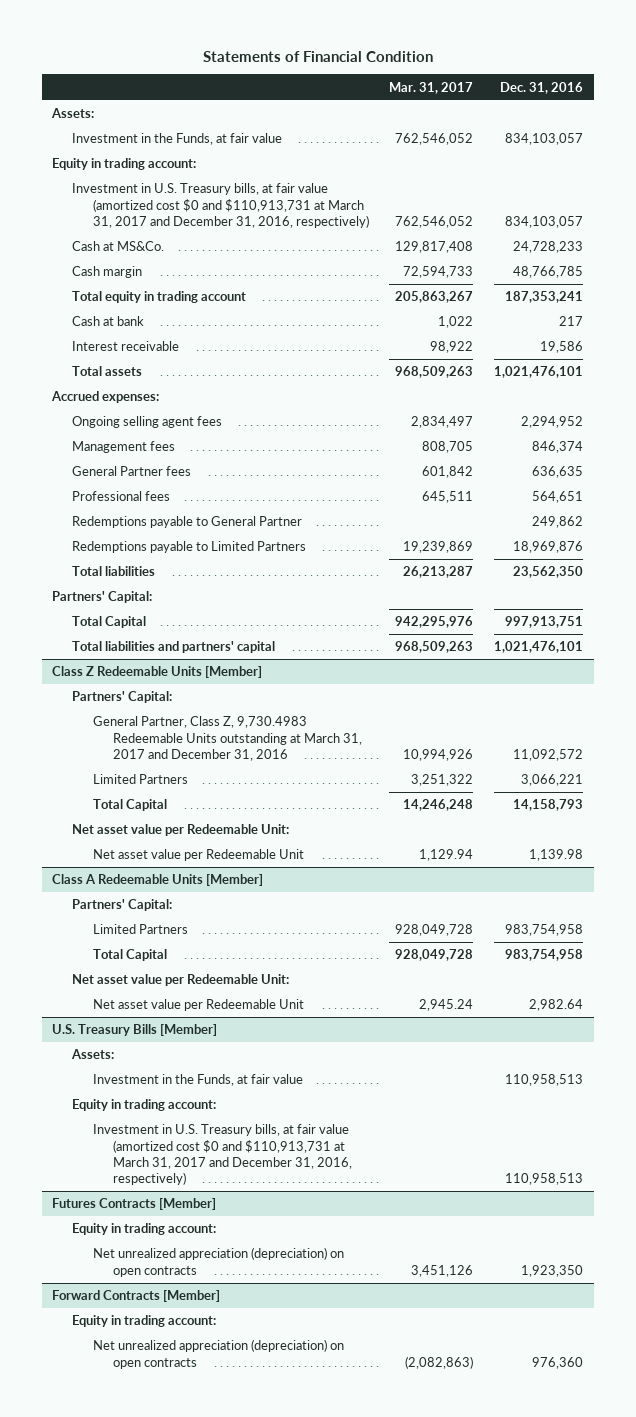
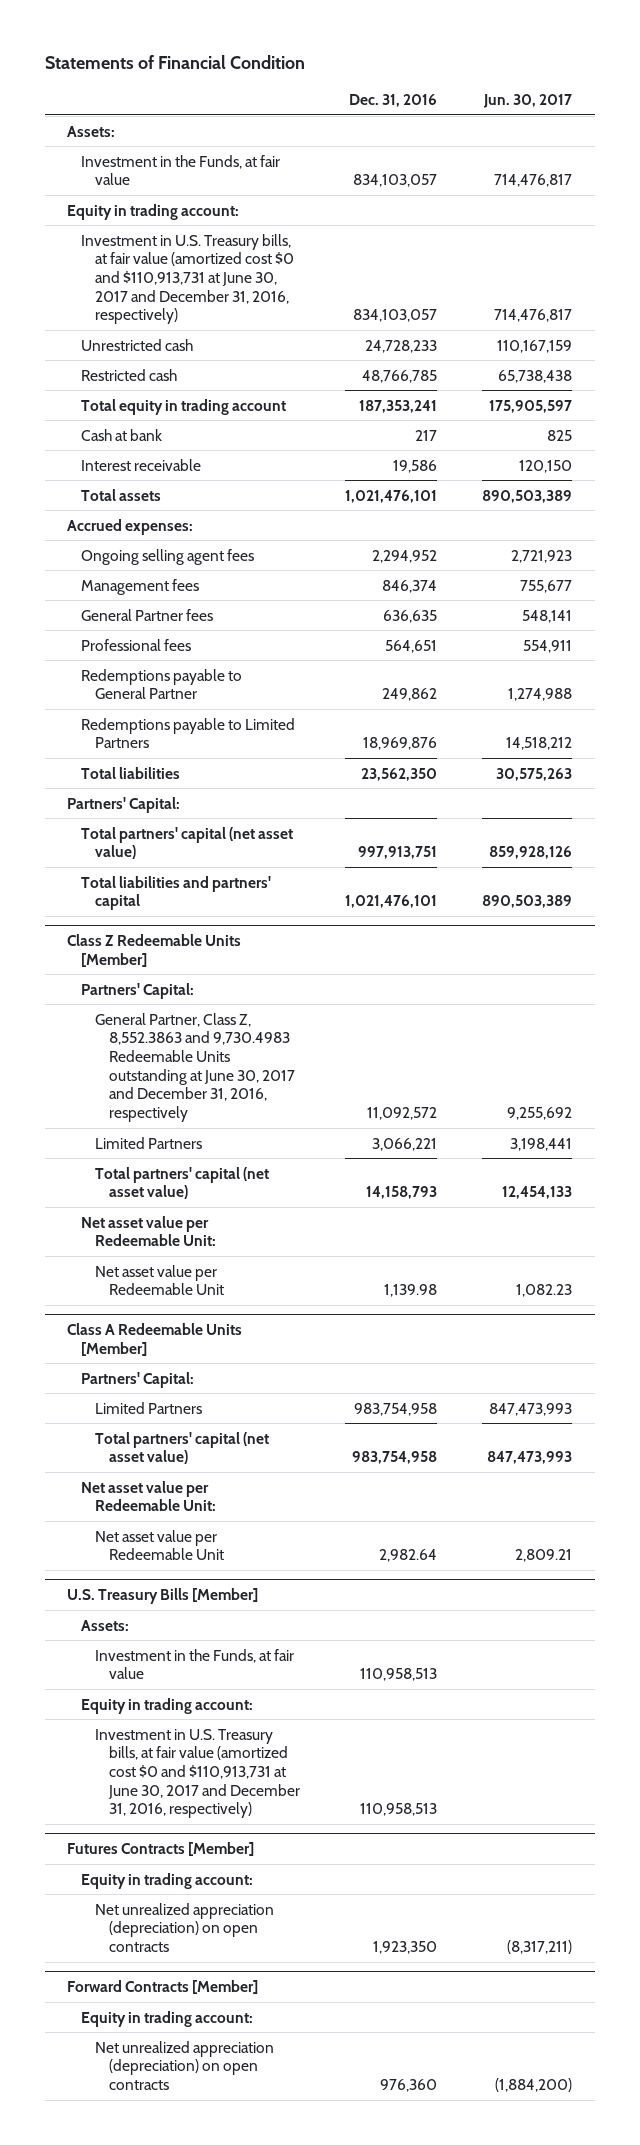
[389,81,474,94] Mar. 31, 2017 -> none
none -> [483,94,573,109] Jun. 30, 2017
[72,183,369,228] Investment in U.S. Treasury bills, at fair value (amortized cost $0 and $110,913,731 at March 31, 2017 and December 31, 2016, respectively) -> [81,233,294,325] Investment in U.S. Treasury bills, at fair value (amortized cost $0 and $110,913,731 at June 30, 2017 and December 31, 2016, respectively)
[72,241,165,252] Cash at MS&Co. -> [81,338,194,351] Unrestricted cash
[72,266,143,279] Cash margin -> [81,368,178,381] Restricted cash
[72,616,147,629] Total Capital -> [81,826,294,860] Total partners' capital (net asset value)
[92,716,362,761] General Partner, Class Z, 9,730.4983 Redeemable Units outstanding at March 31, 2017 and December 31, 2016 -> [94,1012,295,1122] General Partner, Class Z, 8,552.3863 and 9,730.4983 Redeemable Units outstanding at June 30, 2017 and December 31, 2016, respectively
[92,799,167,812] Total Capital -> [94,1166,269,1200] Total partners' capital (net asset value)
[92,949,167,962] Total Capital -> [94,1431,269,1465] Total partners' capital (net asset value)
[92,1124,352,1186] Investment in U.S. Treasury bills, at fair value (amortized cost $0 and $110,913,731 at March 31, 2017 and December 31, 2016, respectively) -> [94,1728,300,1819] Investment in U.S. Treasury bills, at fair value (amortized cost $0 and $110,913,731 at June 30, 2017 and December 31, 2016, respectively)

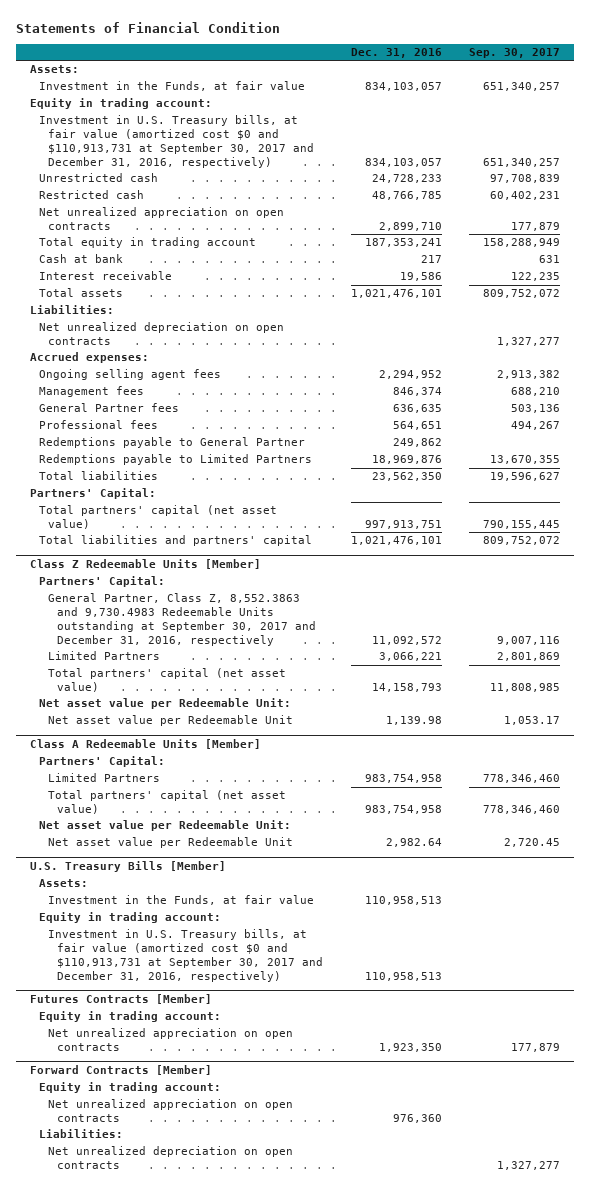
[483,94,573,109] Jun. 30, 2017 -> none
none -> [469,48,561,59] Sep. 30, 2017
[81,233,294,325] Investment in U.S. Treasury bills, at fair value (amortized cost $0 and $110,913,731 at June 30, 2017 and December 31, 2016, respectively) -> [38,115,314,168] Investment in U.S. Treasury bills, at fair value (amortized cost $0 and $110,913,731 at September 30, 2017 and December 31, 2016, respectively)
none -> [38,207,284,231] Net unrealized appreciation on open contracts
none -> [29,305,114,315] Liabilities:
none -> [38,322,284,346] Net unrealized depreciation on open contracts
[94,1012,295,1122] General Partner, Class Z, 8,552.3863 and 9,730.4983 Redeemable Units outstanding at June 30, 2017 and December 31, 2016, respectively -> [47,593,317,646] General Partner, Class Z, 8,552.3863 and 9,730.4983 Redeemable Units outstanding at September 30, 2017 and December 31, 2016, respectively
[94,1728,300,1819] Investment in U.S. Treasury bills, at fair value (amortized cost $0 and $110,913,731 at June 30, 2017 and December 31, 2016, respectively) -> [47,929,324,982] Investment in U.S. Treasury bills, at fair value (amortized cost $0 and $110,913,731 at September 30, 2017 and December 31, 2016, respectively)
[94,1902,274,1952] Net unrealized appreciation (depreciation) on open contracts -> [47,1028,293,1052] Net unrealized appreciation on open contracts
[94,2040,274,2090] Net unrealized appreciation (depreciation) on open contracts -> [47,1099,293,1123] Net unrealized appreciation on open contracts
none -> [38,1129,123,1139] Liabilities:
none -> [47,1146,293,1170] Net unrealized depreciation on open contracts

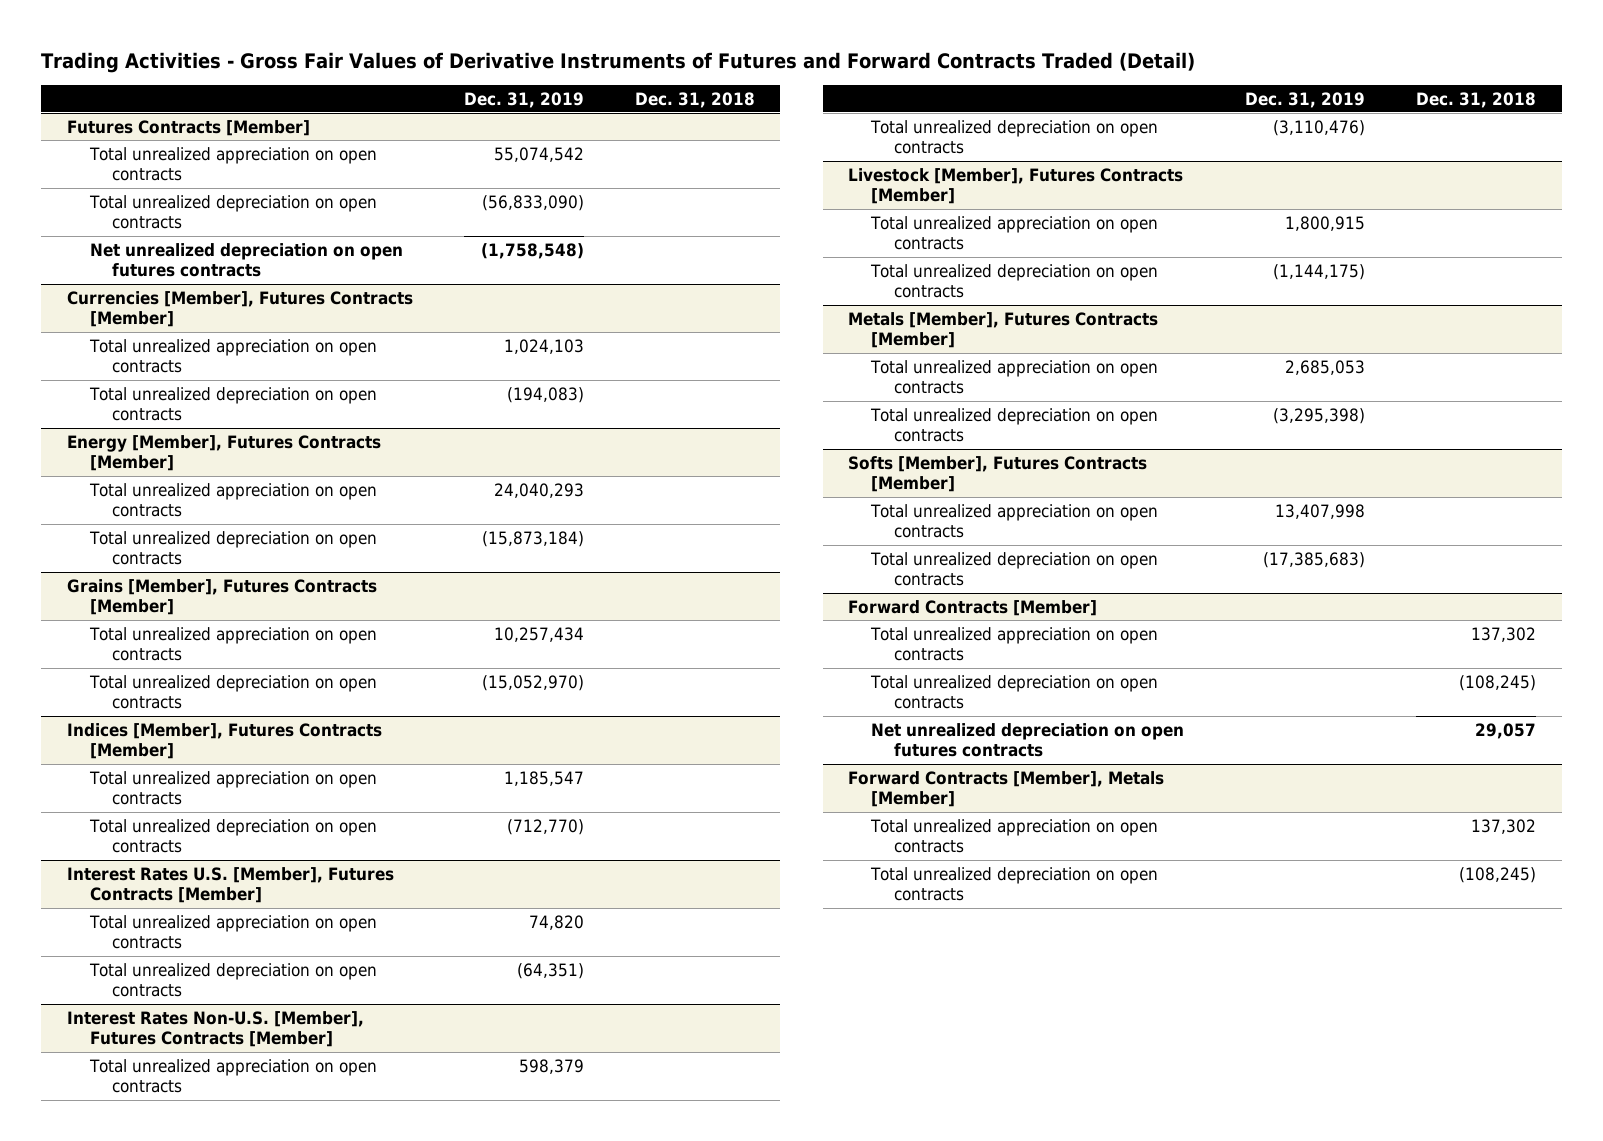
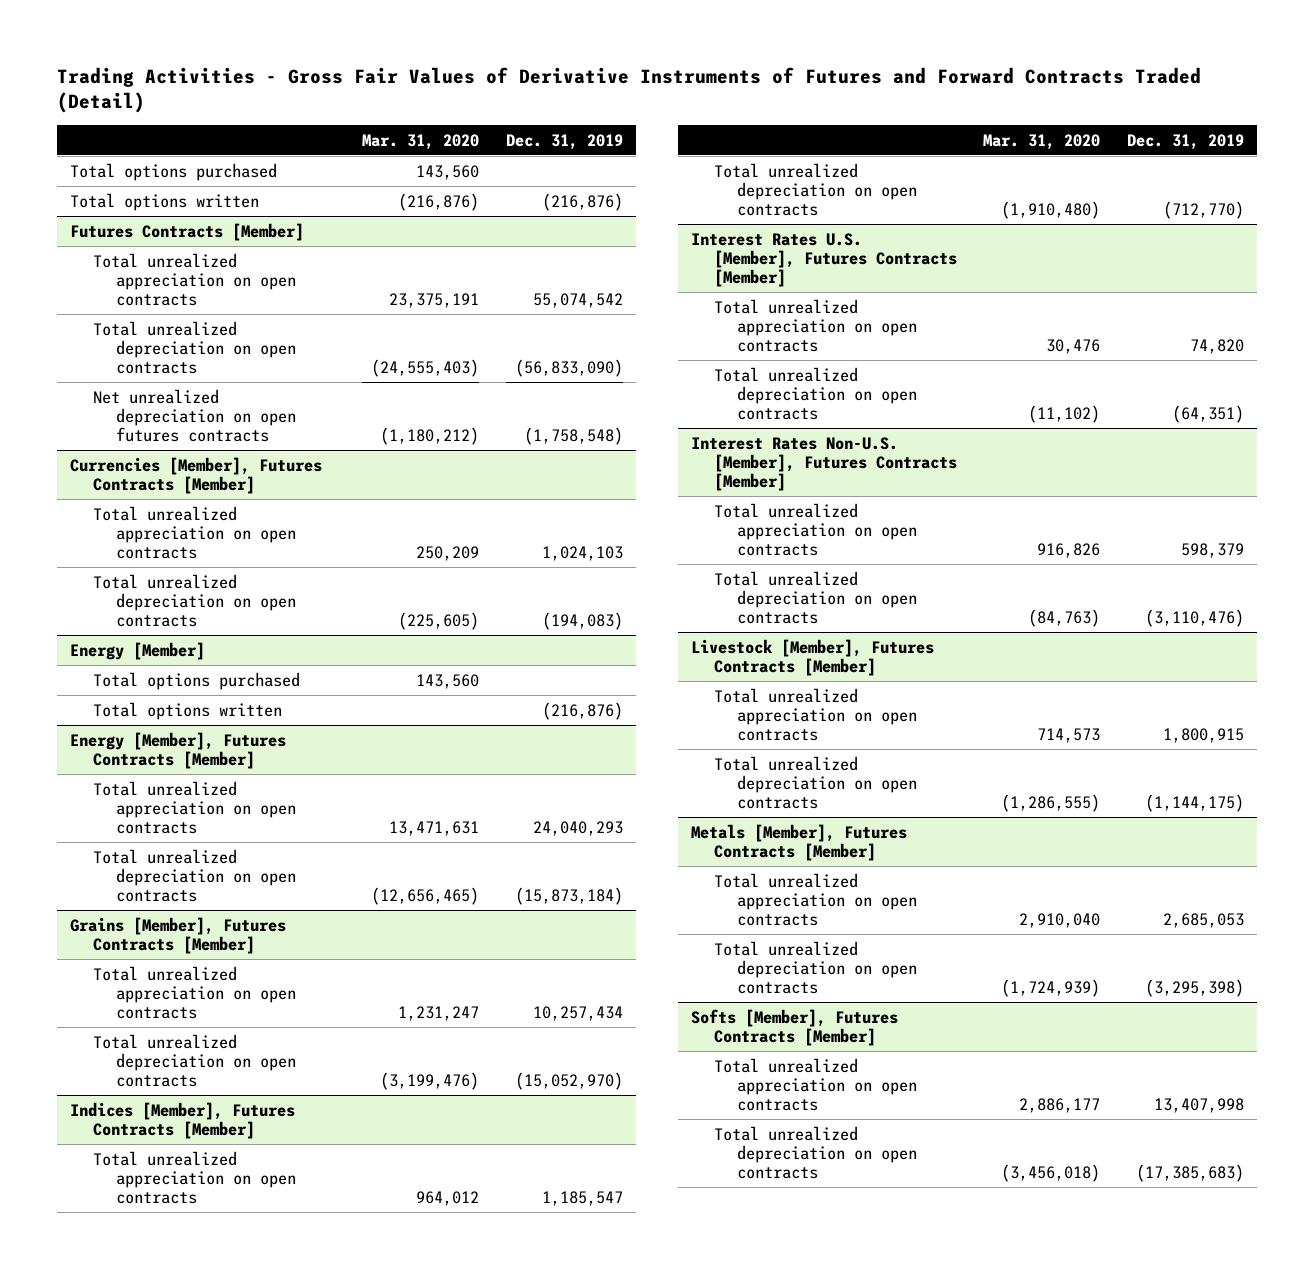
[634,91,755,108] Dec. 31, 2018 -> none
none -> [362,133,480,150] Mar. 31, 2020
none -> [70,162,278,181] Total options purchased
none -> [70,192,260,211] Total options written
none -> [70,641,206,660] Energy [Member]
none -> [93,671,301,690] Total options purchased
none -> [93,701,283,720] Total options written
[848,599,1098,616] Forward Contracts [Member] -> none
[870,626,1159,662] Total unrealized appreciation on open contracts -> none
[870,674,1159,710] Total unrealized depreciation on open contracts -> none
[871,722,1185,758] Net unrealized depreciation on open futures contracts -> none
[848,770,1165,808] Forward Contracts [Member], Metals [Member] -> none
[870,818,1159,854] Total unrealized appreciation on open contracts -> none
[870,866,1159,902] Total unrealized depreciation on open contracts -> none

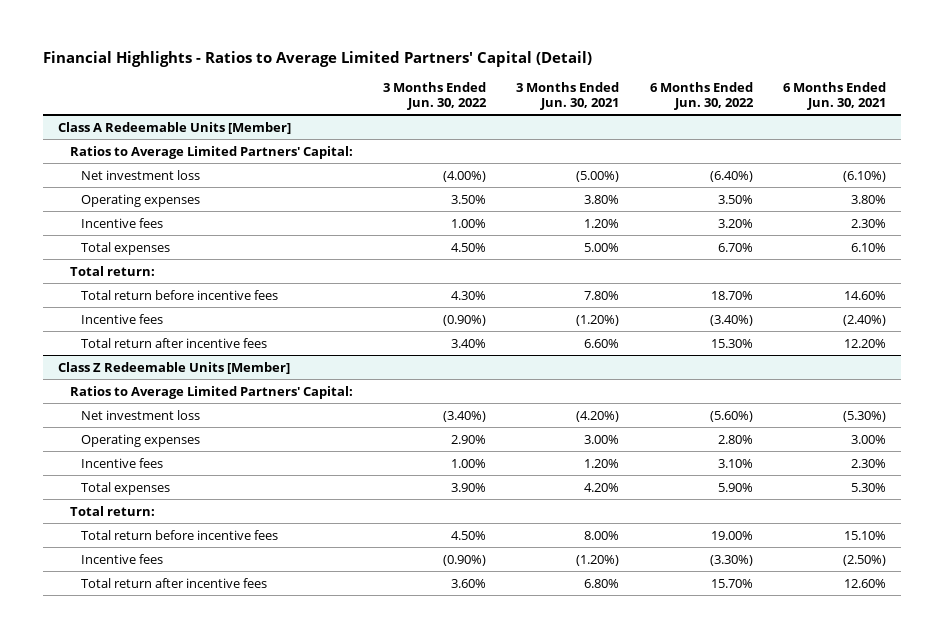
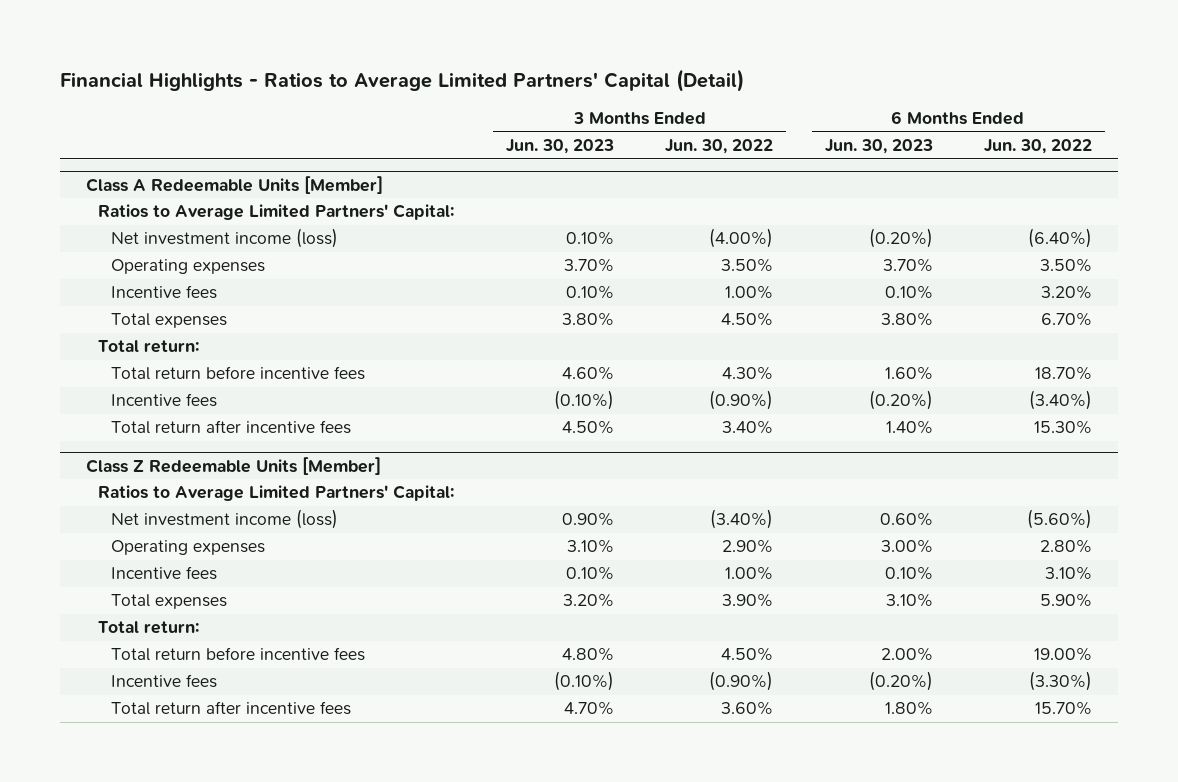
[516,82,620,110] 3 Months Ended Jun. 30, 2021 -> none
[783,82,887,110] 6 Months Ended Jun. 30, 2021 -> none
none -> [505,139,614,155] Jun. 30, 2023
none -> [824,139,933,155] Jun. 30, 2023
[81,169,201,180] Net investment loss -> [111,228,339,249] Net investment income (loss)
[81,409,201,420] Net investment loss -> [111,509,339,530] Net investment income (loss)

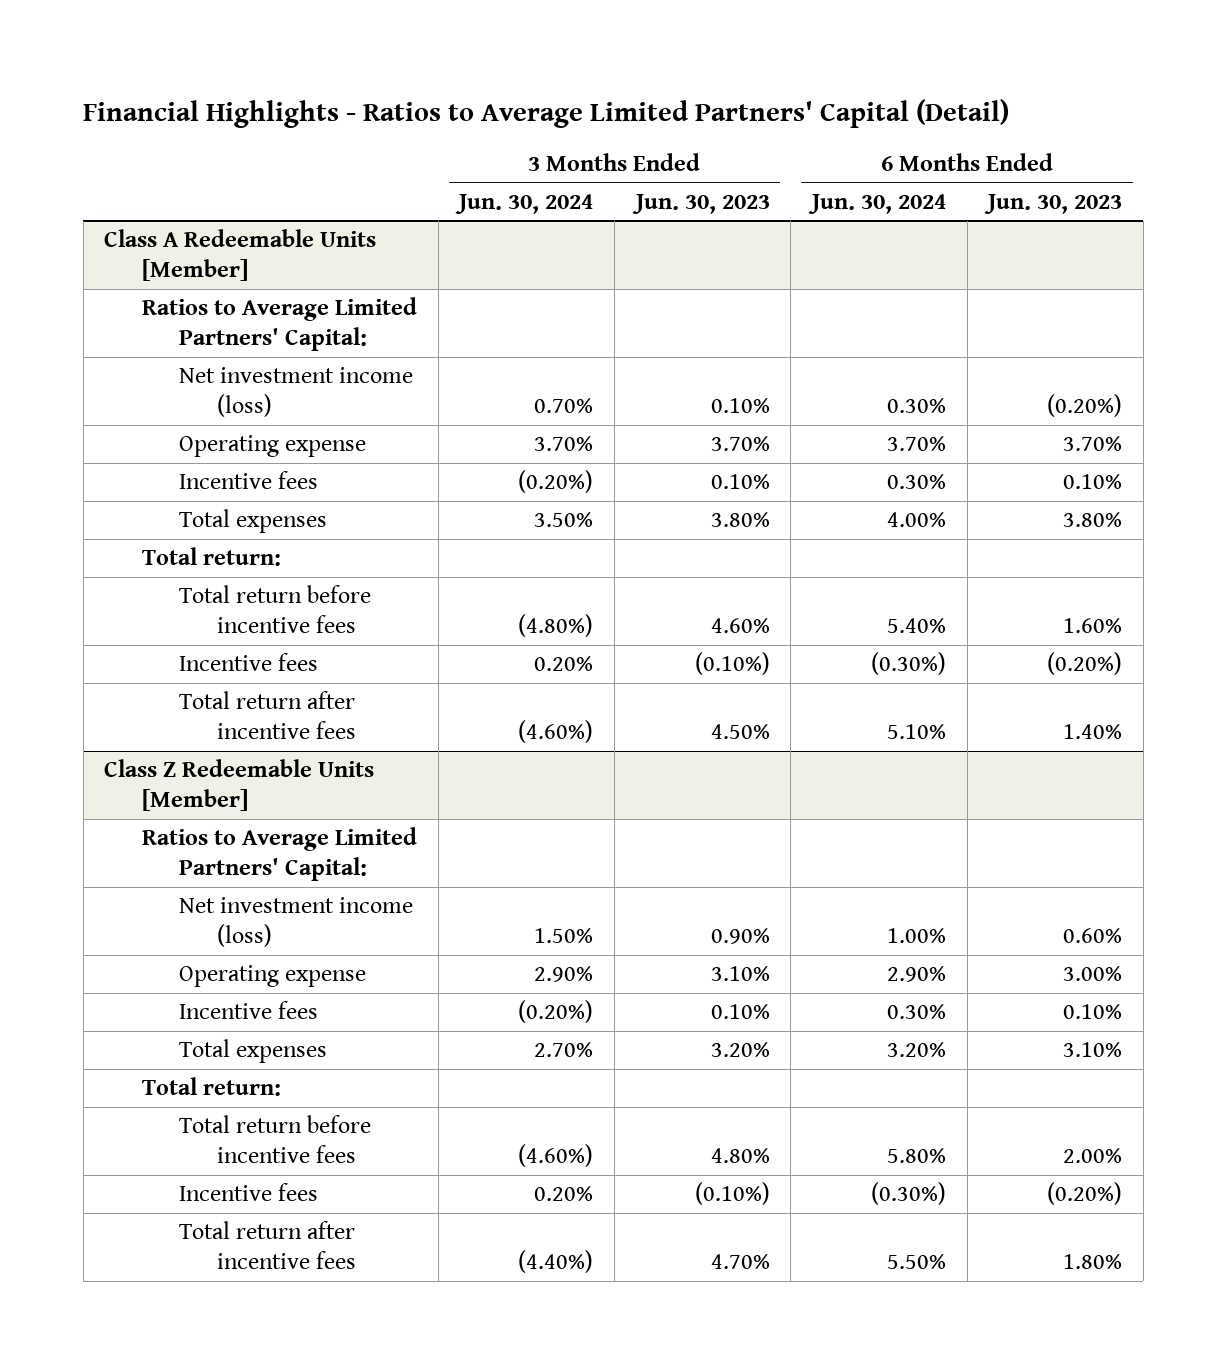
[665,139,774,155] Jun. 30, 2022 -> none
[984,139,1093,155] Jun. 30, 2022 -> none
none -> [455,193,594,214] Jun. 30, 2024
none -> [807,193,946,214] Jun. 30, 2024
[111,259,266,275] Operating expenses -> [179,435,367,458] Operating expense
[111,540,266,556] Operating expenses -> [179,965,367,988] Operating expense

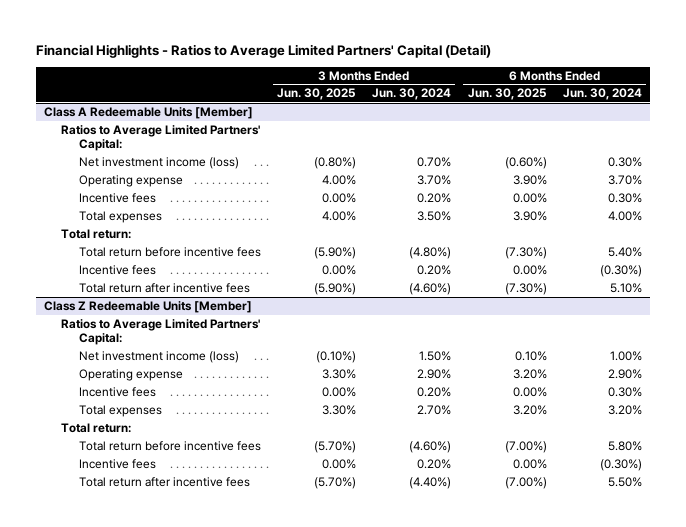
[631,193,770,214] Jun. 30, 2023 -> none
[984,193,1123,214] Jun. 30, 2023 -> none
none -> [276,88,356,101] Jun. 30, 2025
none -> [467,88,547,101] Jun. 30, 2025
[518,470,594,494] (0.20%) -> [417,193,452,204] 0.20%
[518,1000,594,1024] (0.20%) -> [417,387,452,398] 0.20%

